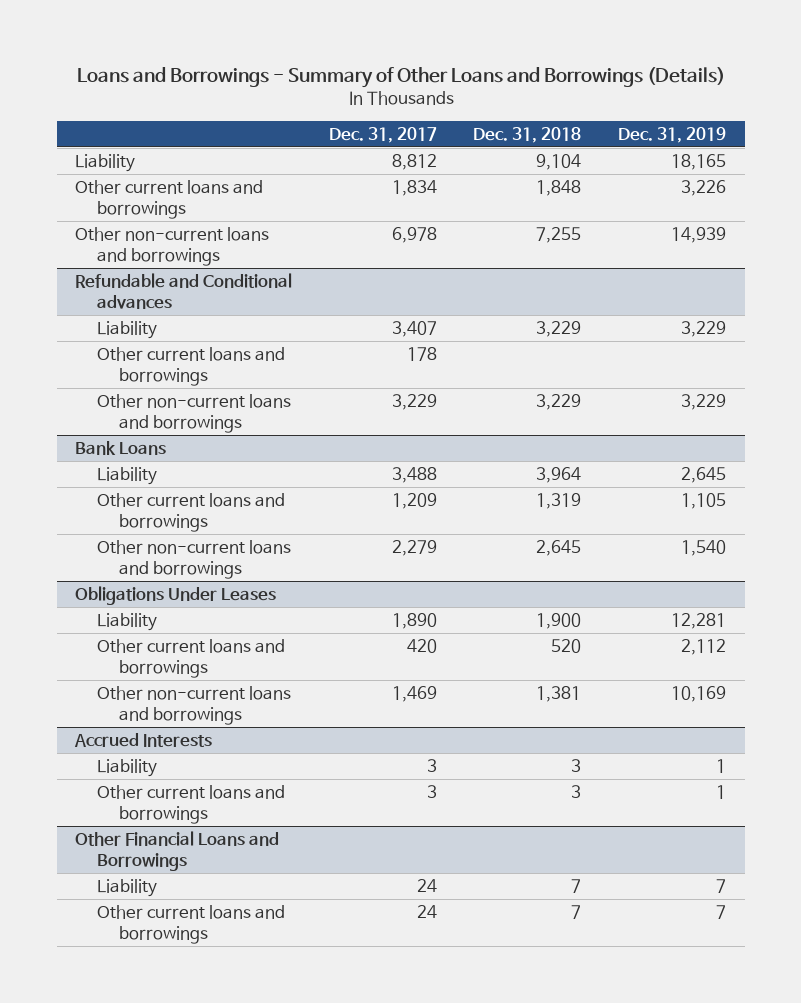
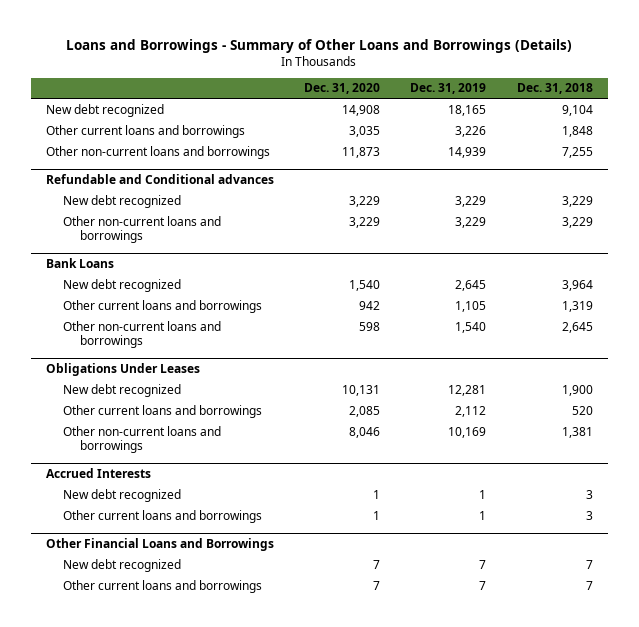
[328,126,437,143] Dec. 31, 2017 -> none
none -> [304,83,381,95] Dec. 31, 2020
[75,153,136,172] Liability -> [46,103,165,117] New debt recognized
[97,346,286,386] Other current loans and borrowings -> none
[97,320,158,339] Liability -> [62,194,181,208] New debt recognized
[97,466,158,485] Liability -> [62,278,181,292] New debt recognized
[97,612,158,631] Liability -> [62,383,181,397] New debt recognized
[97,758,158,777] Liability -> [62,488,181,502] New debt recognized
[97,878,158,897] Liability -> [62,558,181,572] New debt recognized

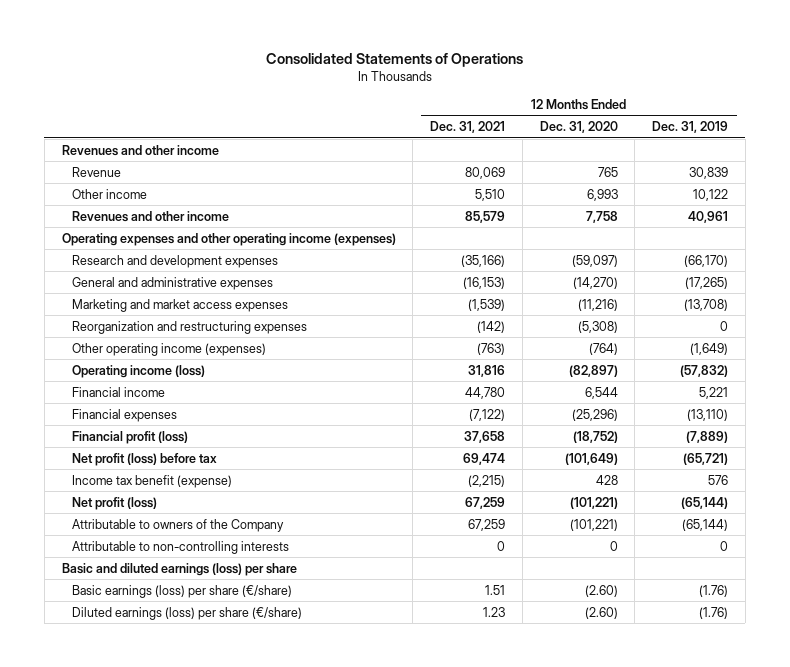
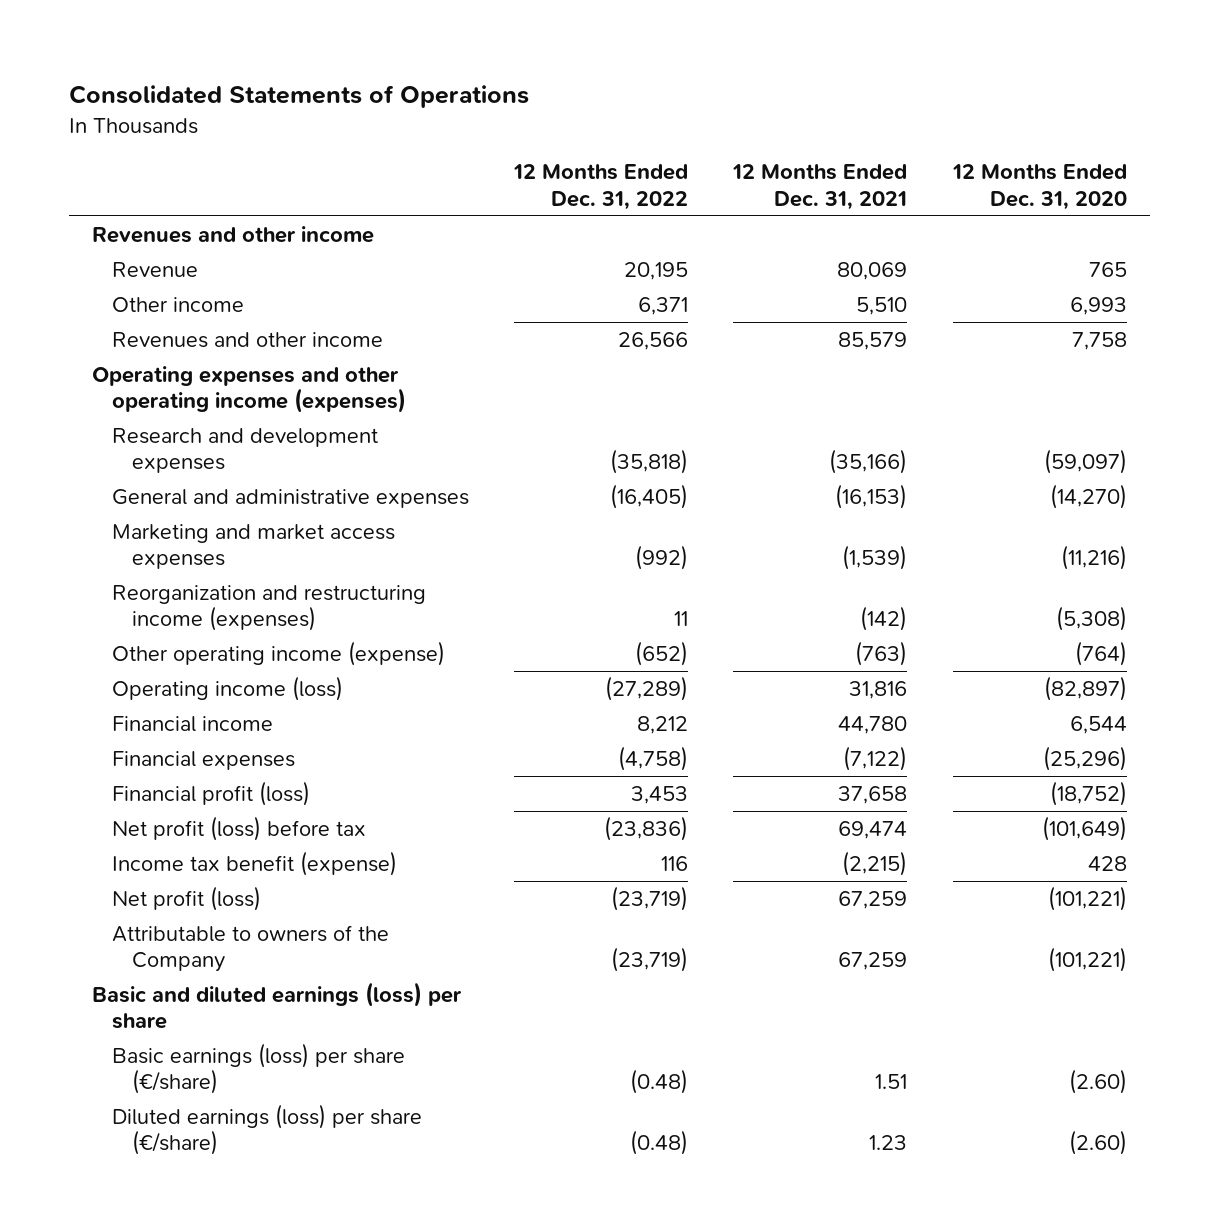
[652,121,729,134] Dec. 31, 2019 -> none
none -> [513,164,689,210] 12 Months Ended Dec. 31, 2022
[72,320,308,334] Reorganization and restructuring expenses -> [111,584,426,631] Reorganization and restructuring income (expenses)
[72,342,267,356] Other operating income (expenses) -> [111,640,445,666] Other operating income (expense)
[72,540,290,554] Attributable to non-controlling interests -> none

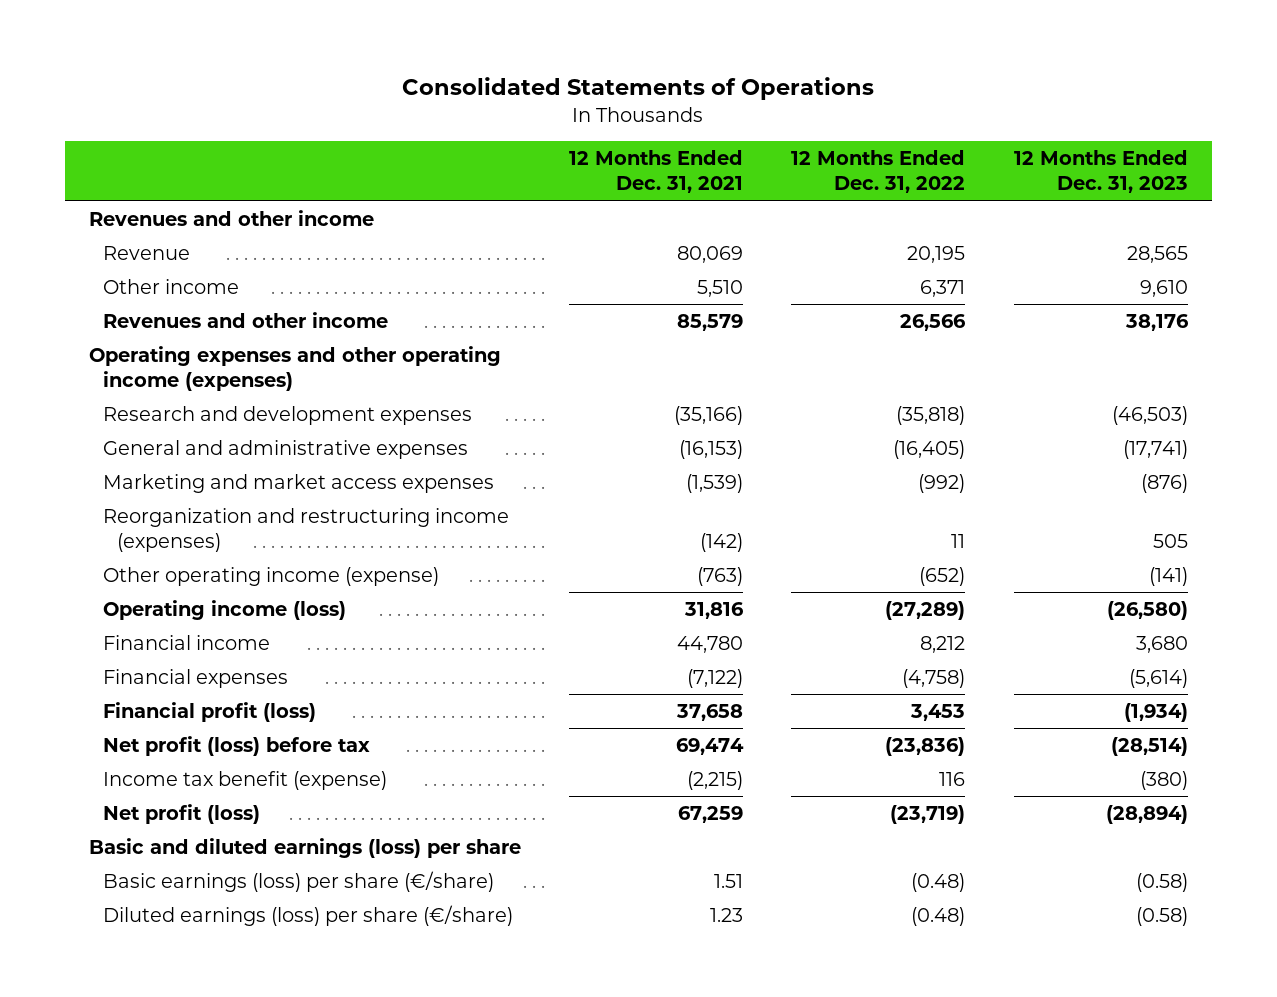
[951,164,1127,210] 12 Months Ended Dec. 31, 2020 -> none
none -> [1013,150,1188,194] 12 Months Ended Dec. 31, 2023
[111,924,389,972] Attributable to owners of the Company -> none

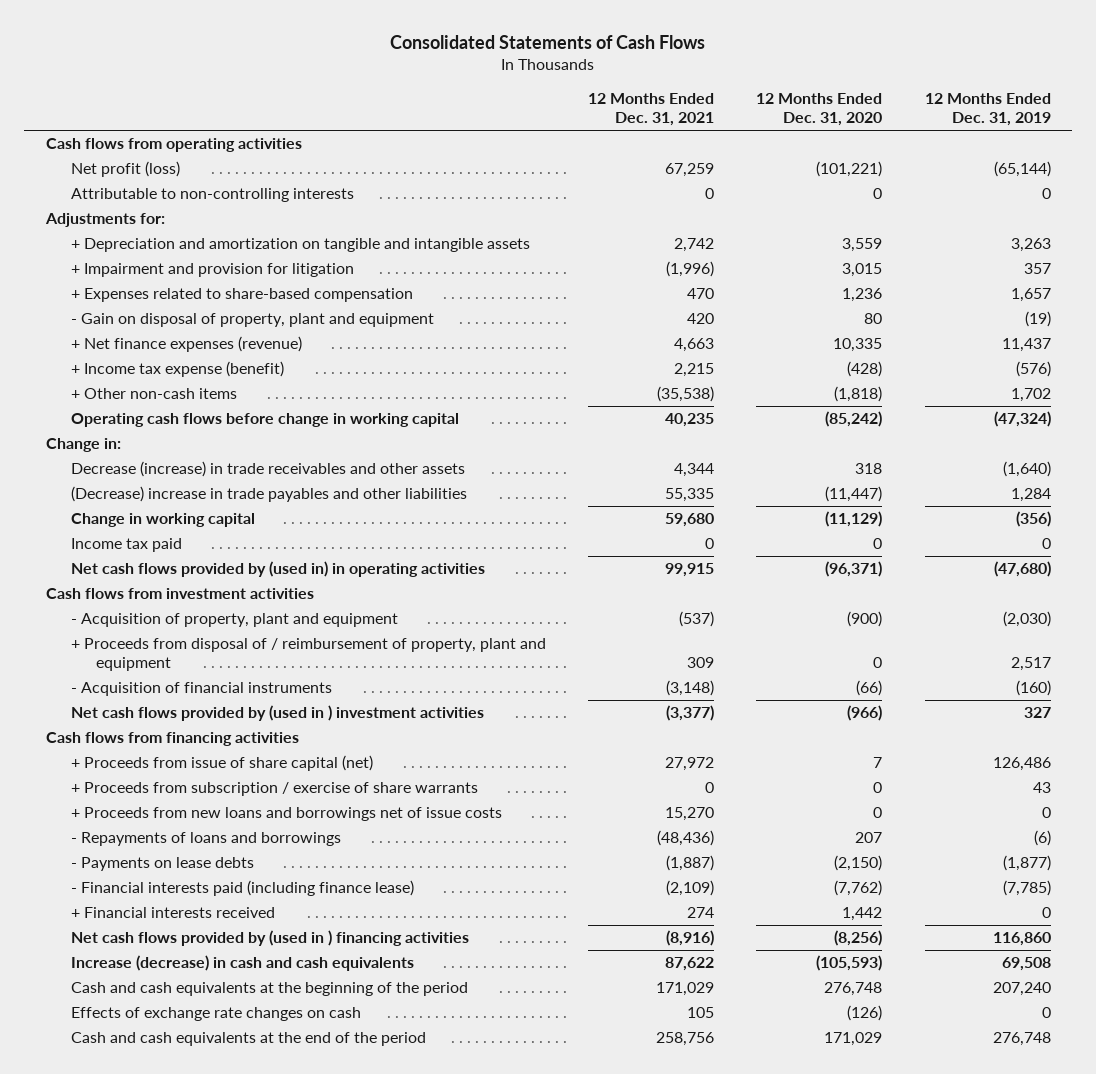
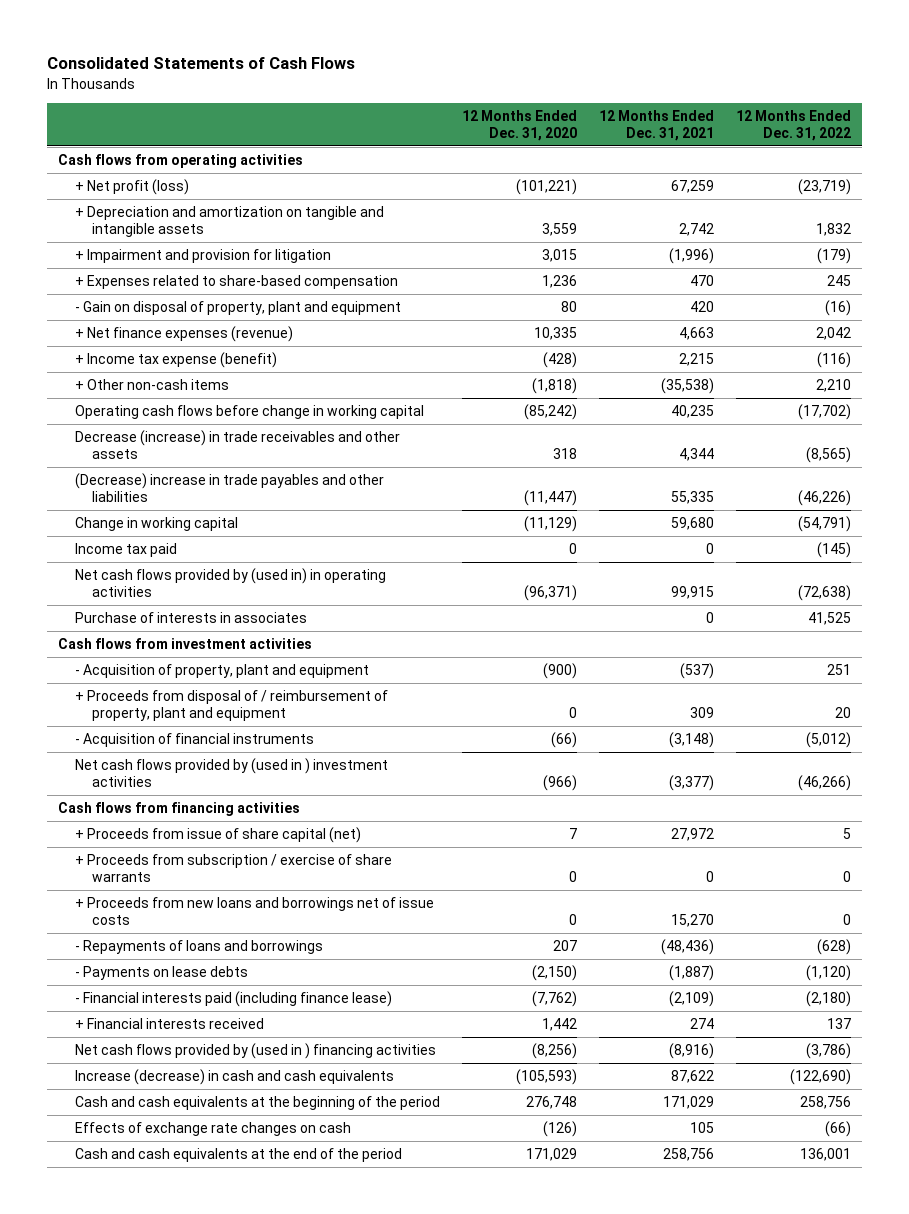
[924,93,1051,127] 12 Months Ended Dec. 31, 2019 -> none
none -> [735,109,851,141] 12 Months Ended Dec. 31, 2022
[70,188,354,203] Attributable to non-controlling interests -> none
[44,213,165,228] Adjustments for: -> none
[70,161,180,178] Net profit (loss) -> [75,179,190,196] + Net profit (loss)
[45,438,121,453] Change in: -> none
none -> [75,612,308,624] Purchase of interests in associates

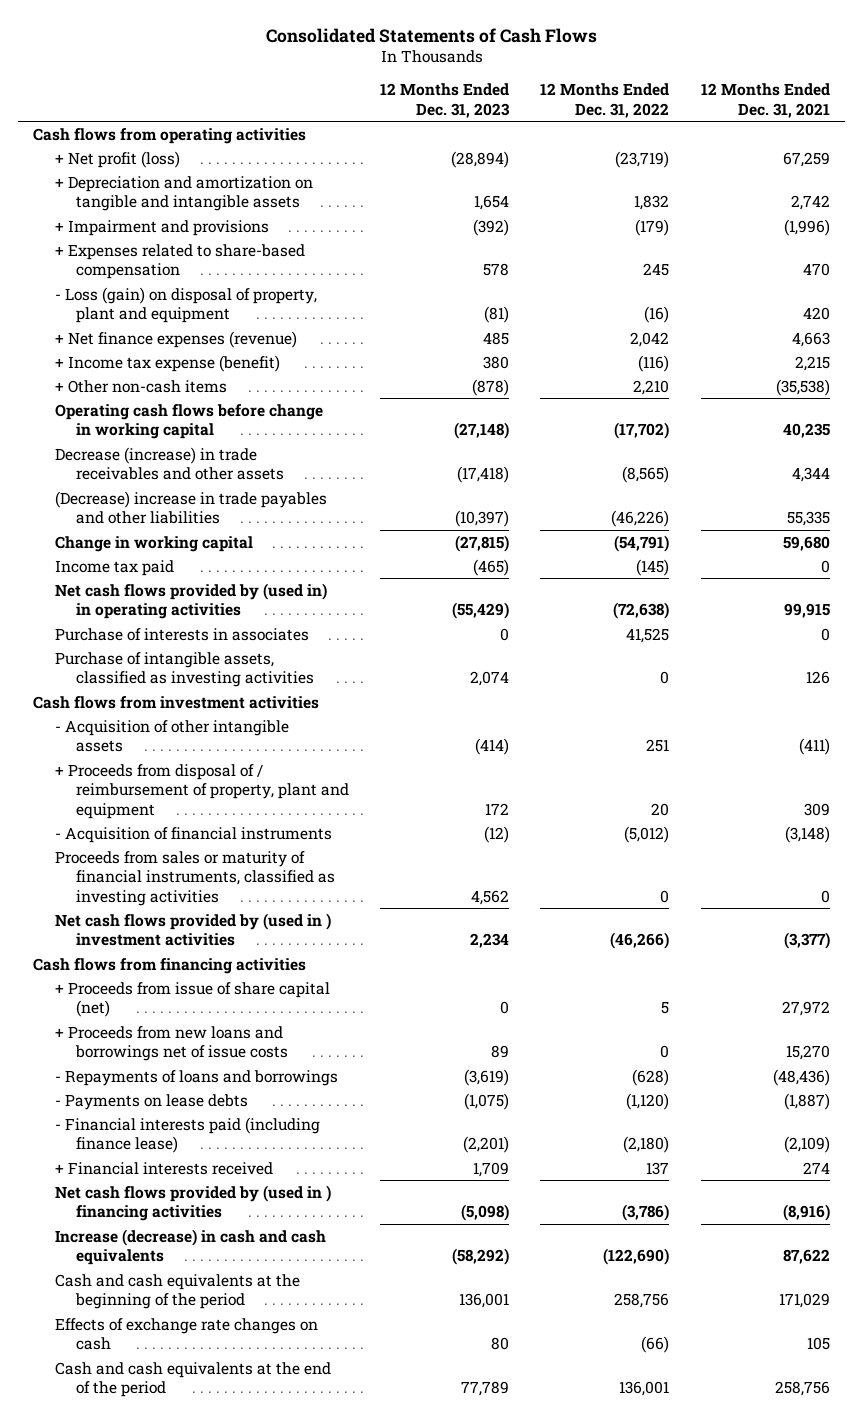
[462,109,578,141] 12 Months Ended Dec. 31, 2020 -> none
none -> [380,83,511,118] 12 Months Ended Dec. 31, 2023
[75,249,332,264] + Impairment and provision for litigation -> [54,219,269,236] + Impairment and provisions
[75,301,402,316] - Gain on disposal of property, plant and equipment -> [54,286,317,324] - Loss (gain) on disposal of property, plant and equipment
none -> [54,651,314,688] Purchase of intangible assets, classified as investing activities
[75,664,370,679] - Acquisition of property, plant and equipment -> [54,719,289,753] - Acquisition of other intangible assets
[679,663,714,680] (537) -> [798,738,830,756] (411)
none -> [54,850,335,906] Proceeds from sales or maturity of financial instruments, classified as investing activities
[75,854,393,883] + Proceeds from subscription / exercise of share warrants -> none

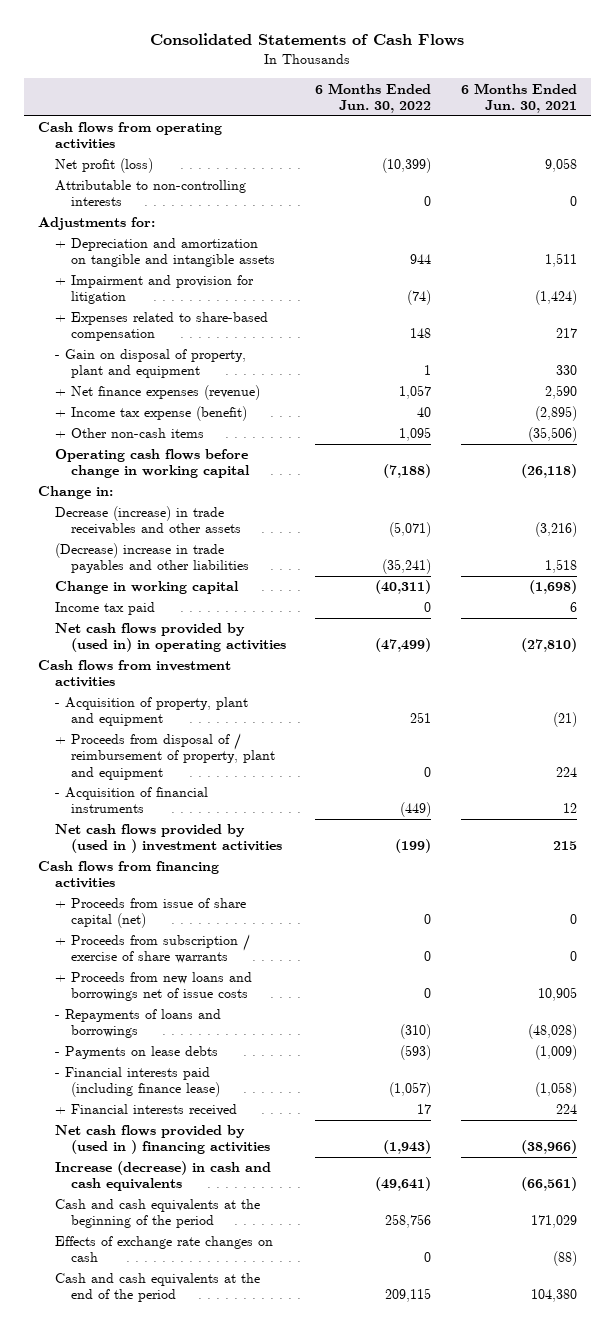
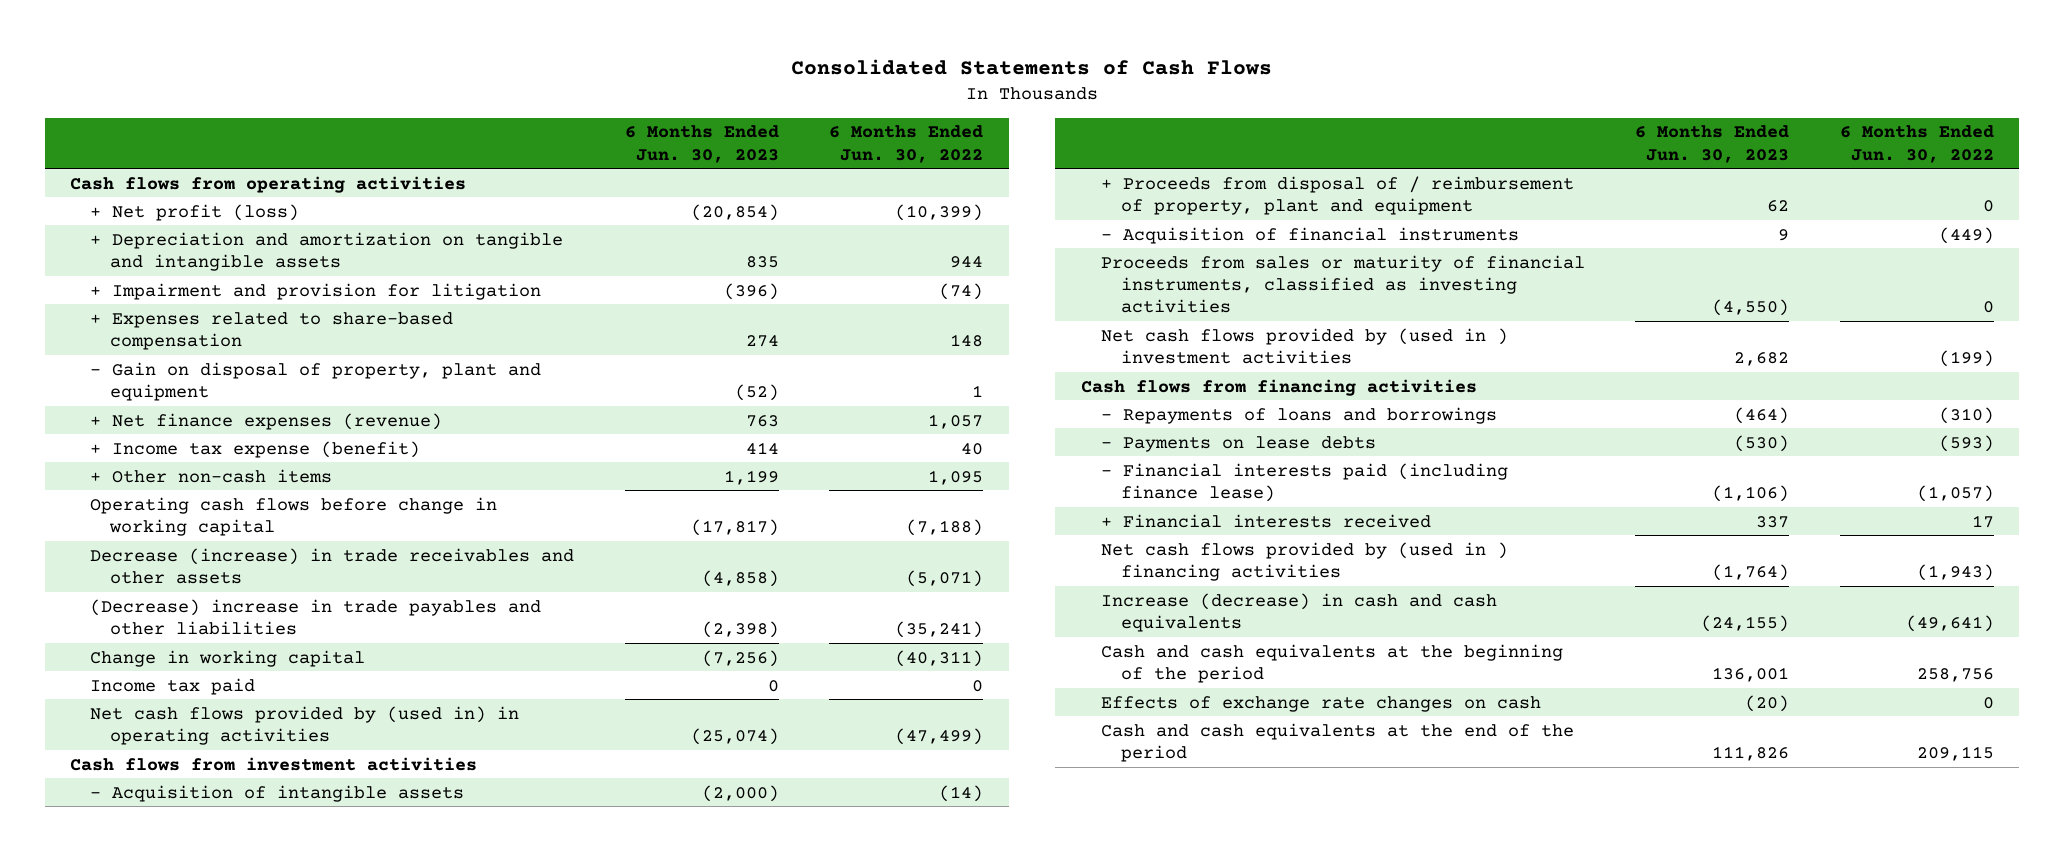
[460,82,577,113] 6 Months Ended Jun. 30, 2021 -> none
none -> [624,125,779,163] 6 Months Ended Jun. 30, 2023
[54,180,246,207] Attributable to non-controlling interests -> none
[38,217,156,231] Adjustments for: -> none
[54,158,153,174] Net profit (loss) -> [90,203,300,221] + Net profit (loss)
[38,486,114,500] Change in: -> none
[54,697,248,727] - Acquisition of property, plant and equipment -> [90,784,465,802] - Acquisition of intangible assets
[410,712,432,724] 251 -> [939,784,984,802] (14)
none -> [1100,254,1585,314] Proceeds from sales or maturity of financial instruments, classified as investing activities
[54,898,246,929] + Proceeds from issue of share capital (net) -> none
[54,934,250,964] + Proceeds from subscription / exercise of share warrants -> none
[54,972,252,1002] + Proceeds from new loans and borrowings net of issue costs -> none

